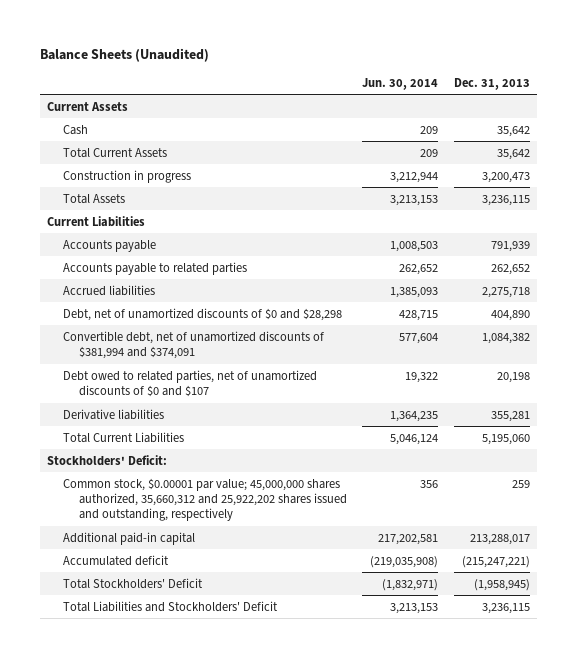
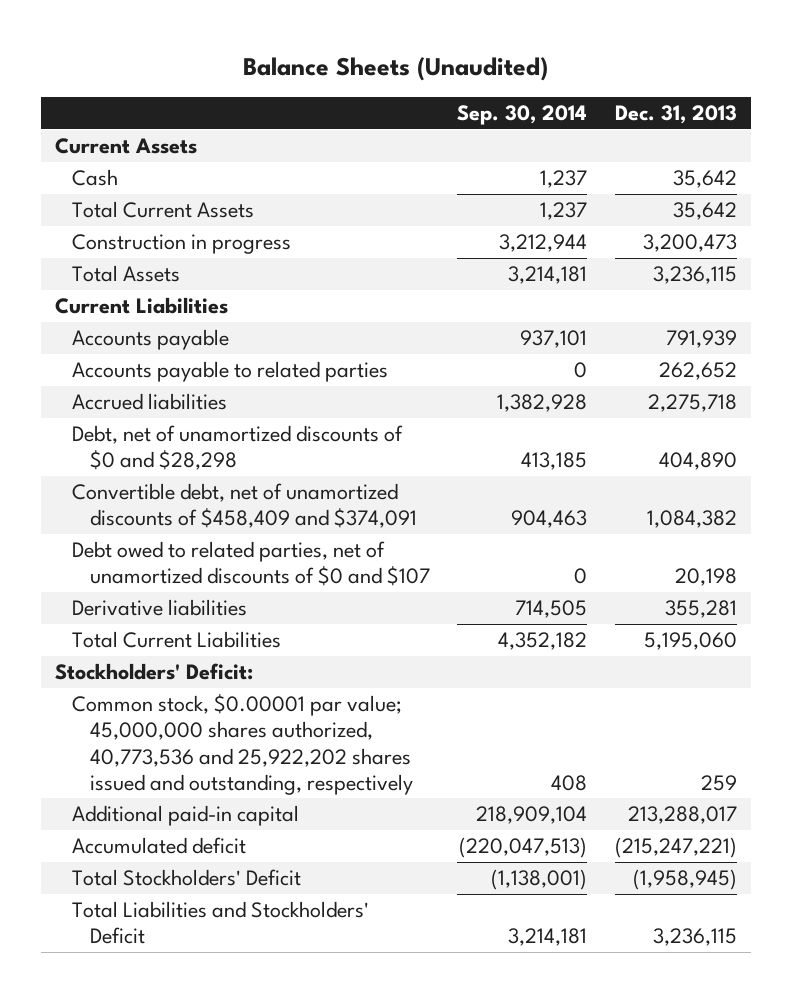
[362,77,439,90] Jun. 30, 2014 -> none
none -> [457,105,588,126] Sep. 30, 2014
[63,330,325,359] Convertible debt, net of unamortized discounts of $381,994 and $374,091 -> [72,483,417,529] Convertible debt, net of unamortized discounts of $458,409 and $374,091
[63,477,347,522] Common stock, $0.00001 par value; 45,000,000 shares authorized, 35,660,312 and 25,922,202 shares issued and outstanding, respectively -> [72,694,413,795] Common stock, $0.00001 par value; 45,000,000 shares authorized, 40,773,536 and 25,922,202 shares issued and outstanding, respectively

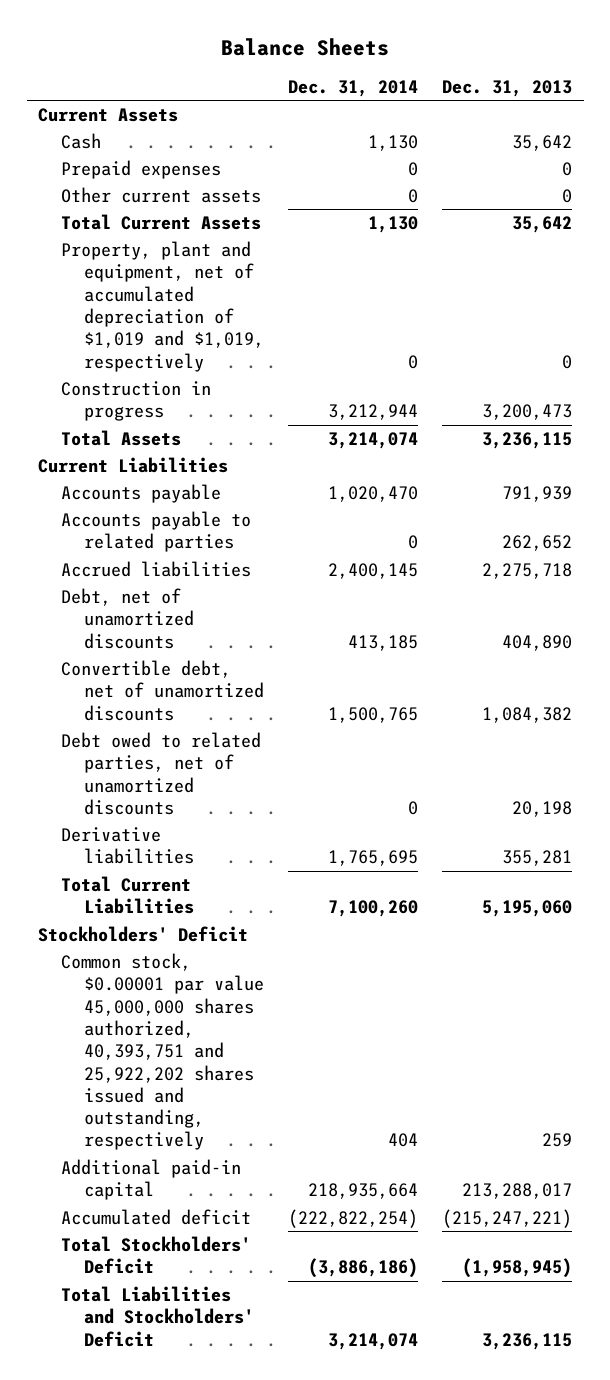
[243,57,549,82] Balance Sheets (Unaudited) -> [221,37,390,56] Balance Sheets
[457,105,588,126] Sep. 30, 2014 -> none
none -> [287,79,418,97] Dec. 31, 2014
none -> [61,160,222,180] Prepaid expenses
none -> [61,187,262,204] Other current assets
none -> [61,241,264,372] Property, plant and equipment, net of accumulated depreciation of $1,019 and $1,019, respectively
[72,425,404,471] Debt, net of unamortized discounts of $0 and $28,298 -> [61,588,194,649] Debt, net of unamortized discounts
[72,483,417,529] Convertible debt, net of unamortized discounts of $458,409 and $374,091 -> [61,660,264,721] Convertible debt, net of unamortized discounts
[72,541,430,587] Debt owed to related parties, net of unamortized discounts of $0 and $107 -> [61,732,262,815] Debt owed to related parties, net of unamortized discounts
[55,663,254,681] Stockholders' Deficit: -> [38,926,249,943] Stockholders' Deficit
[72,694,413,795] Common stock, $0.00001 par value; 45,000,000 shares authorized, 40,773,536 and 25,922,202 shares issued and outstanding, respectively -> [61,953,264,1151] Common stock, $0.00001 par value 45,000,000 shares authorized, 40,393,751 and 25,922,202 shares issued and outstanding, respectively

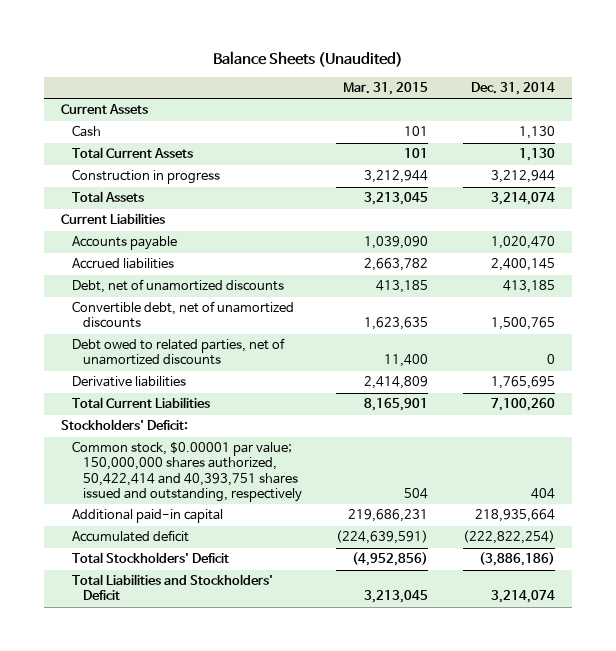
[221,37,390,56] Balance Sheets -> [212,50,403,67] Balance Sheets (Unaudited)
[441,79,572,97] Dec. 31, 2013 -> none
none -> [343,82,429,96] Mar. 31, 2015
[61,160,222,180] Prepaid expenses -> none
[61,187,262,204] Other current assets -> none
[61,241,264,372] Property, plant and equipment, net of accumulated depreciation of $1,019 and $1,019, respectively -> none
[61,511,252,553] Accounts payable to related parties -> none
[38,926,249,943] Stockholders' Deficit -> [60,419,188,431] Stockholders' Deficit:
[61,953,264,1151] Common stock, $0.00001 par value 45,000,000 shares authorized, 40,393,751 and 25,922,202 shares issued and outstanding, respectively -> [71,441,302,502] Common stock, $0.00001 par value; 150,000,000 shares authorized, 50,422,414 and 40,393,751 shares issued and outstanding, respectively

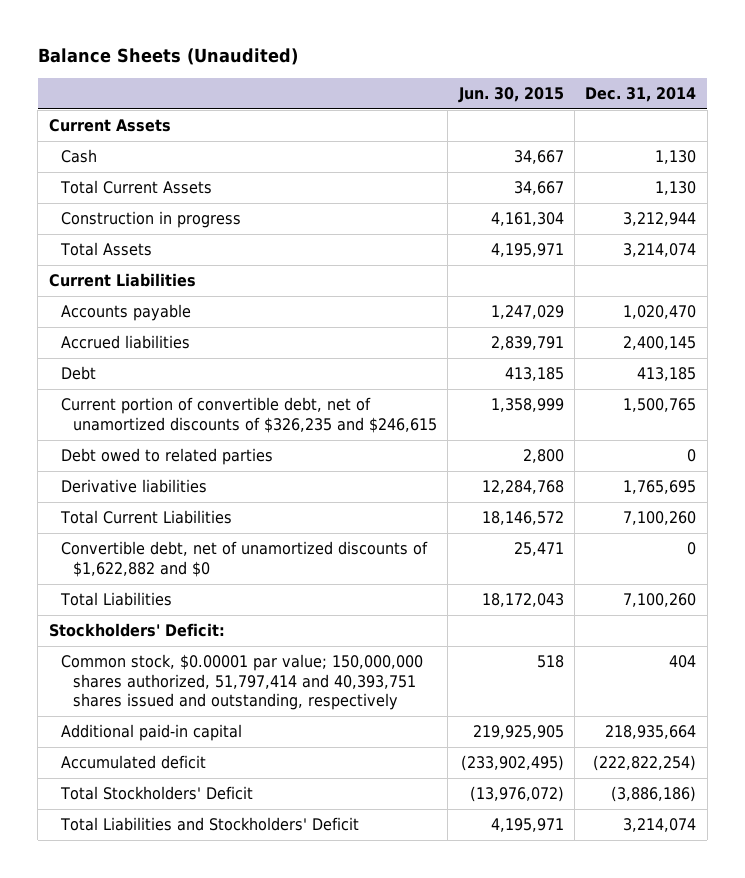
[343,82,429,96] Mar. 31, 2015 -> none
none -> [457,86,564,103] Jun. 30, 2015
[71,279,284,294] Debt, net of unamortized discounts -> [60,366,96,381] Debt
[71,301,294,329] Convertible debt, net of unamortized discounts -> [60,397,437,433] Current portion of convertible debt, net of unamortized discounts of $326,235 and $246,615
[71,338,285,366] Debt owed to related parties, net of unamortized discounts -> [60,448,273,466] Debt owed to related parties
none -> [60,541,428,577] Convertible debt, net of unamortized discounts of $1,622,882 and $0
none -> [59,592,172,607] Total Liabilities
[71,441,302,502] Common stock, $0.00001 par value; 150,000,000 shares authorized, 50,422,414 and 40,393,751 shares issued and outstanding, respectively -> [60,654,423,711] Common stock, $0.00001 par value; 150,000,000 shares authorized, 51,797,414 and 40,393,751 shares issued and outstanding, respectively

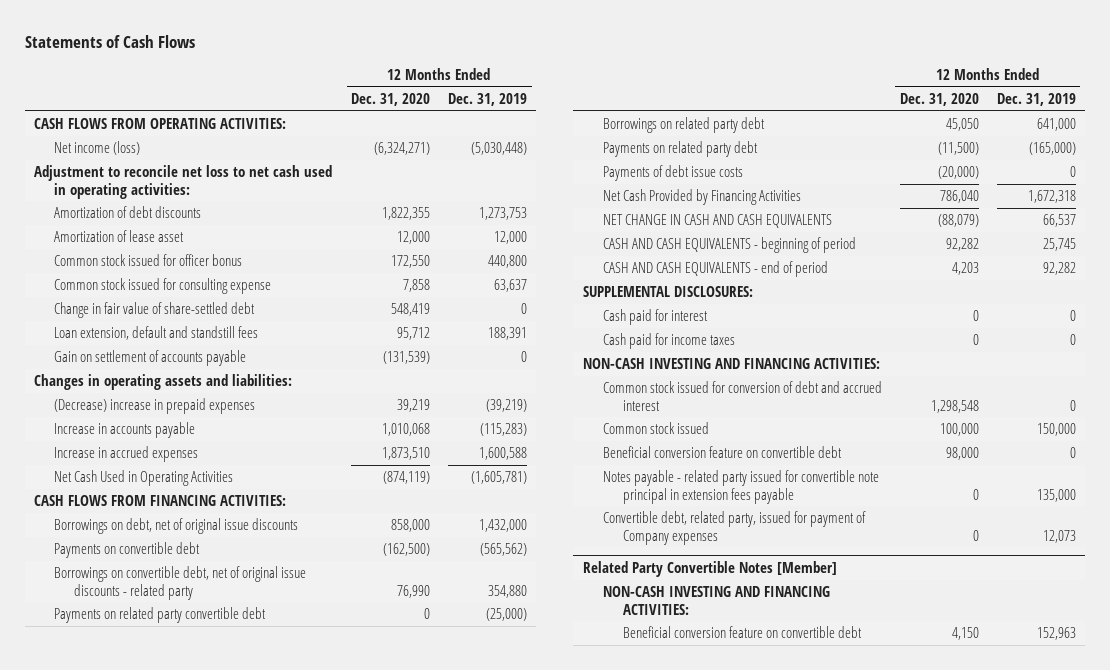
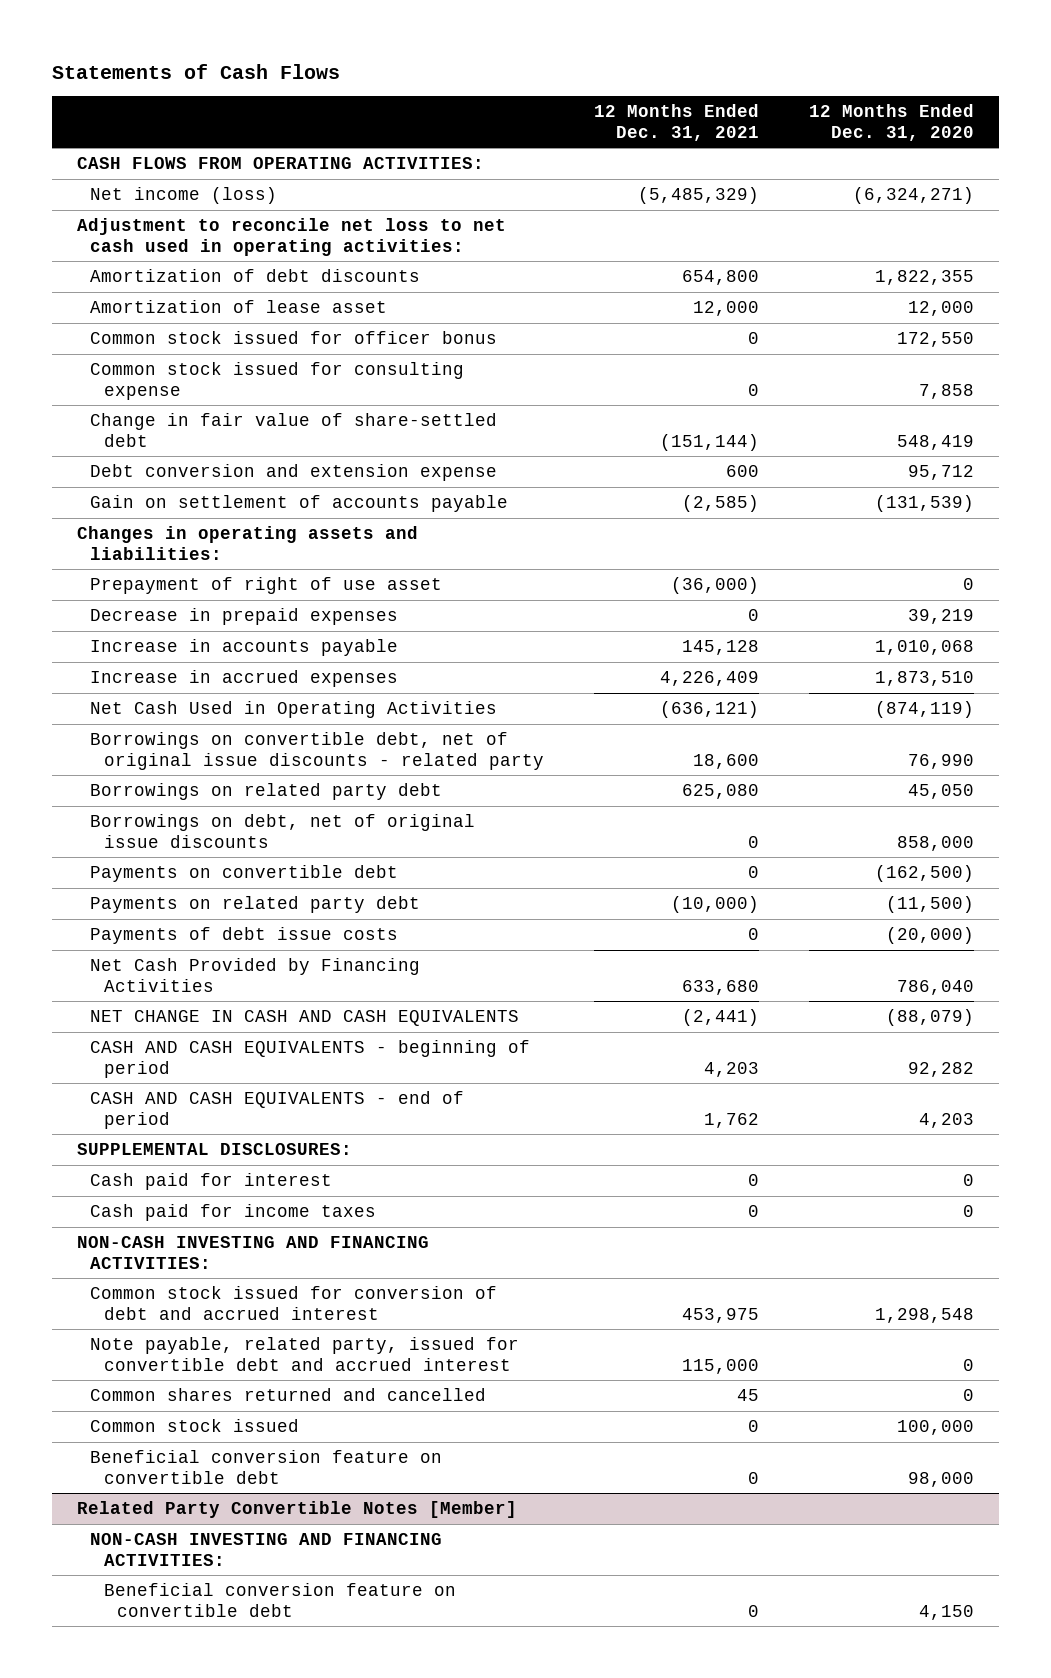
[448,92,528,106] Dec. 31, 2019 -> none
none -> [593,104,759,141] 12 Months Ended Dec. 31, 2021
[53,326,258,341] Loan extension, default and standstill fees -> [90,464,498,482] Debt conversion and extension expense
none -> [90,577,443,595] Prepayment of right of use asset
[53,398,255,415] (Decrease) increase in prepaid expenses -> [90,608,399,626] Decrease in prepaid expenses
[33,495,286,507] CASH FLOWS FROM FINANCING ACTIVITIES: -> none
[53,607,266,624] Payments on related party convertible debt -> none
[53,518,298,535] Borrowings on debt, net of original issue discounts -> [90,814,476,848] Borrowings on debt, net of original issue discounts
[53,542,200,559] Payments on convertible debt -> [90,865,399,883] Payments on convertible debt
none -> [90,1337,520,1371] Note payable, related party, issued for convertible debt and accrued interest
none -> [90,1388,487,1402] Common shares returned and cancelled
[602,470,879,504] Notes payable - related party issued for convertible note principal in extension fees payable -> none
[602,511,866,545] Convertible debt, related party, issued for payment of Company expenses -> none

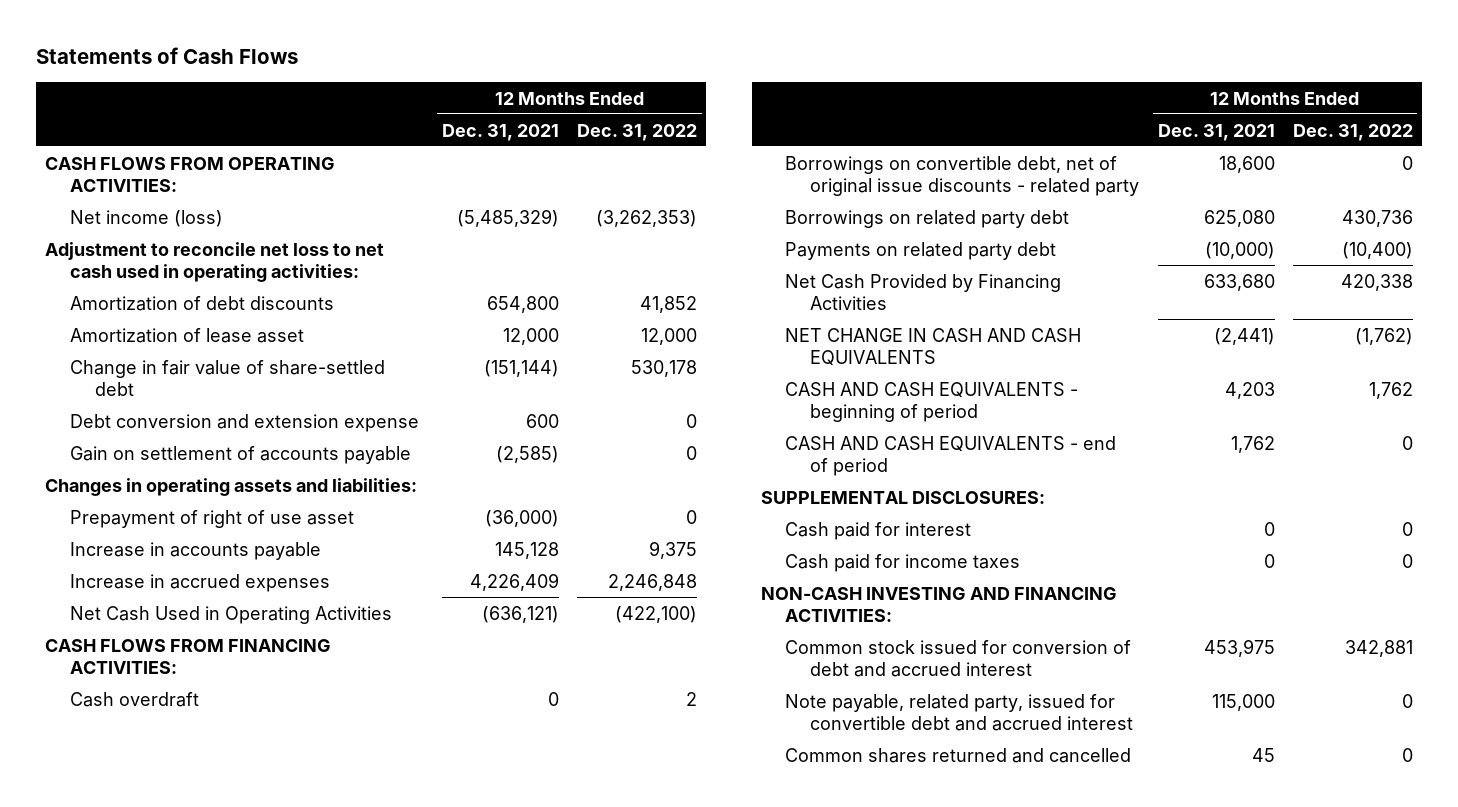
[809,104,975,141] 12 Months Ended Dec. 31, 2020 -> none
none -> [577,123,698,141] Dec. 31, 2022
[90,331,498,345] Common stock issued for officer bonus -> none
[90,362,465,400] Common stock issued for consulting expense -> none
[90,608,399,626] Decrease in prepaid expenses -> none
none -> [45,638,332,674] CASH FLOWS FROM FINANCING ACTIVITIES:
none -> [69,691,199,707] Cash overdraft
[90,814,476,848] Borrowings on debt, net of original issue discounts -> none
[90,865,399,883] Payments on convertible debt -> none
[90,927,399,945] Payments of debt issue costs -> none
[90,1419,300,1433] Common stock issued -> none
[90,1450,443,1484] Beneficial conversion feature on convertible debt -> none
[77,1501,518,1519] Related Party Convertible Notes [Member] -> none
[90,1533,443,1566] NON-CASH INVESTING AND FINANCING ACTIVITIES: -> none
[103,1583,456,1617] Beneficial conversion feature on convertible debt -> none

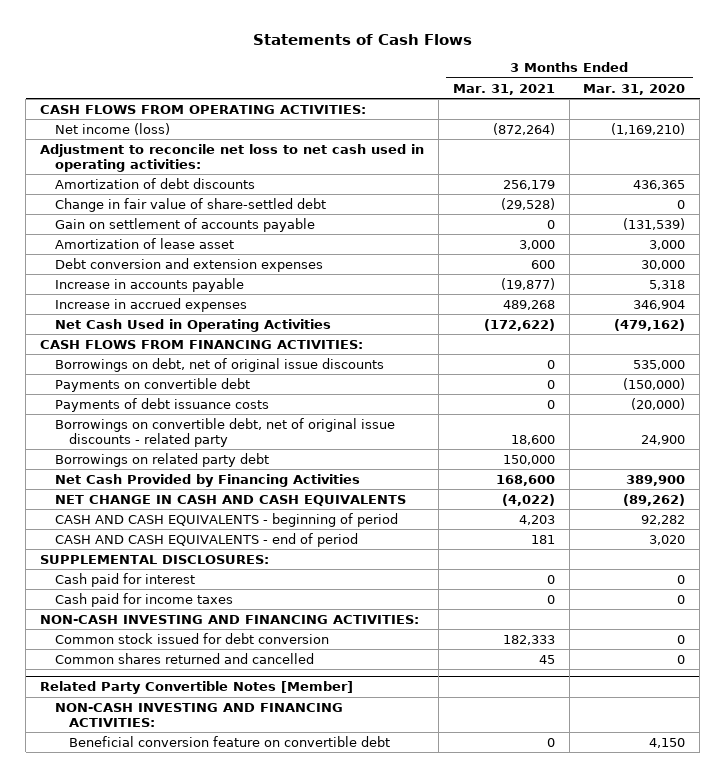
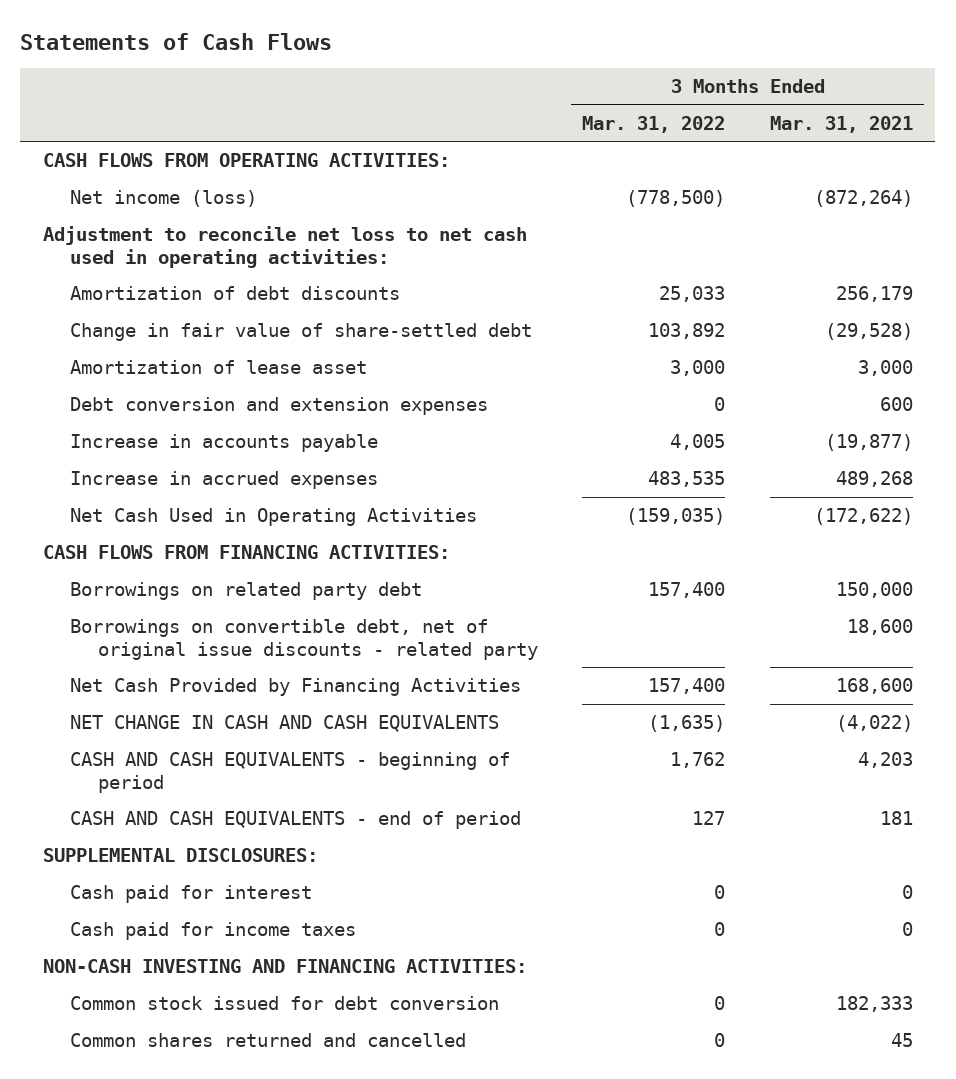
[583,83,686,95] Mar. 31, 2020 -> none
none -> [582,115,726,133] Mar. 31, 2022
[54,217,315,232] Gain on settlement of accounts payable -> none
[54,357,384,372] Borrowings on debt, net of original issue discounts -> none
[54,377,250,392] Payments on convertible debt -> none
[54,397,269,412] Payments of debt issuance costs -> none
[54,417,395,447] Borrowings on convertible debt, net of original issue discounts - related party -> [70,619,538,660] Borrowings on convertible debt, net of original issue discounts - related party
[40,681,354,695] Related Party Convertible Notes [Member] -> none
[54,702,343,727] NON-CASH INVESTING AND FINANCING ACTIVITIES: -> none
[69,735,391,747] Beneficial conversion feature on convertible debt -> none

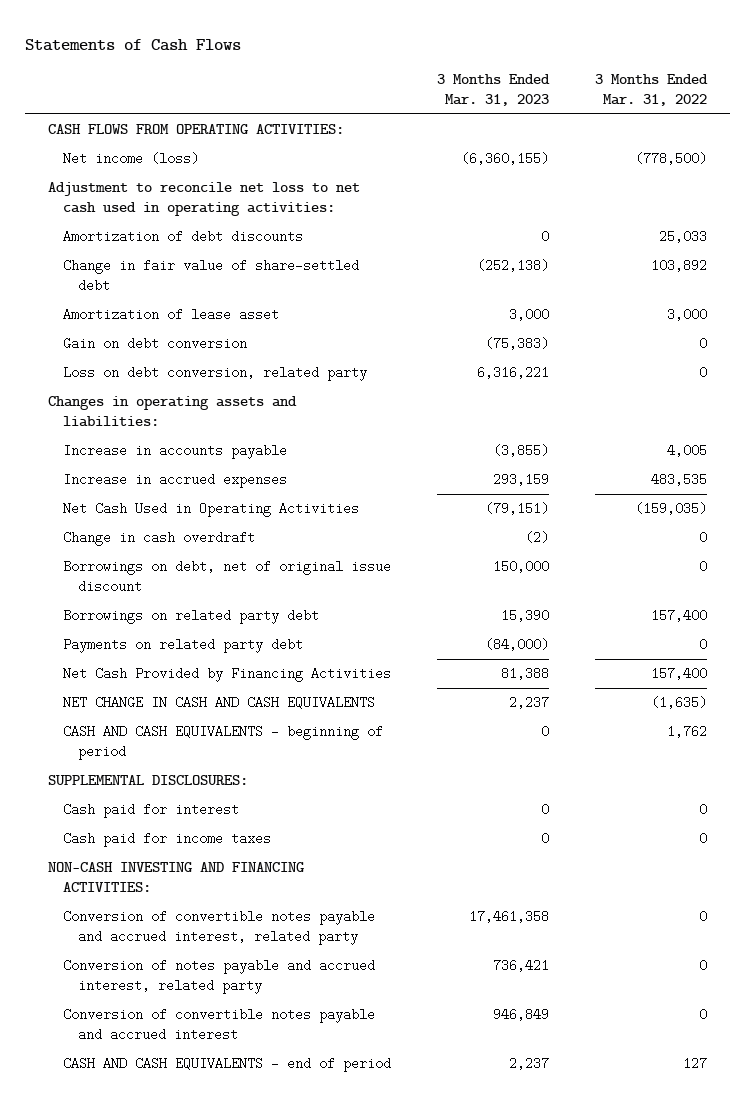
[769,115,913,133] Mar. 31, 2021 -> none
none -> [437,74,551,107] 3 Months Ended Mar. 31, 2023
[70,397,489,416] Debt conversion and extension expenses -> none
none -> [63,337,248,351] Gain on debt conversion
none -> [63,366,368,382] Loss on debt conversion, related party
none -> [48,396,298,428] Changes in operating assets and liabilities:
[42,545,450,560] CASH FLOWS FROM FINANCING ACTIVITIES: -> none
none -> [63,531,256,547] Change in cash overdraft
none -> [63,560,392,594] Borrowings on debt, net of original issue discount
[70,619,538,660] Borrowings on convertible debt, net of original issue discounts - related party -> none
none -> [63,638,304,654] Payments on related party debt
[70,1033,467,1048] Common shares returned and cancelled -> none
[70,996,500,1011] Common stock issued for debt conversion -> [63,910,376,946] Conversion of convertible notes payable and accrued interest, related party
none -> [63,959,376,995] Conversion of notes payable and accrued interest, related party
none -> [63,1008,376,1042] Conversion of convertible notes payable and accrued interest
[70,811,522,830] CASH AND CASH EQUIVALENTS - end of period -> [63,1057,392,1073] CASH AND CASH EQUIVALENTS - end of period

